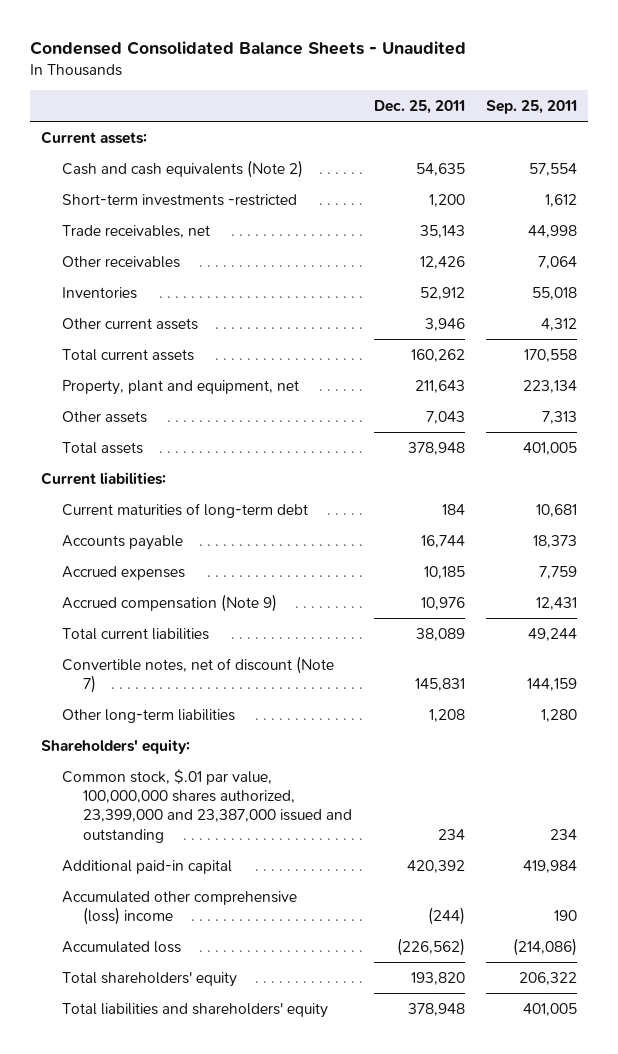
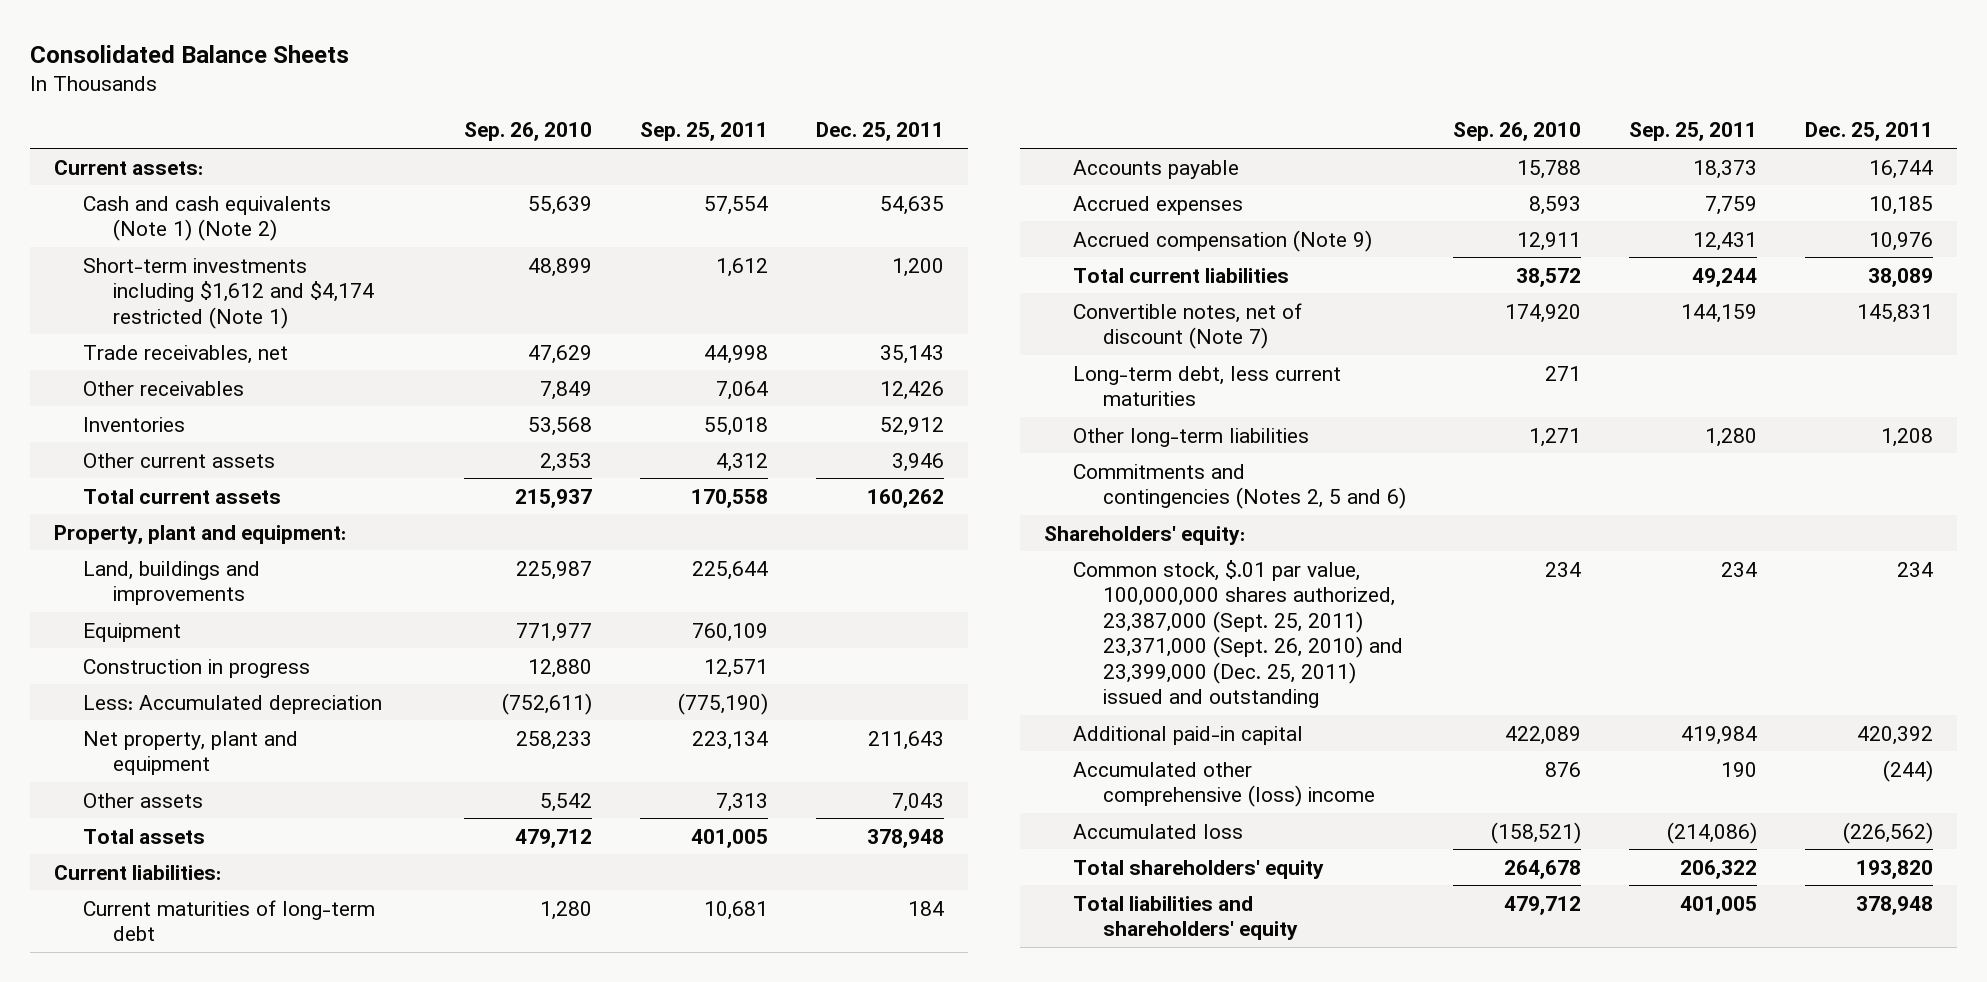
[30,41,467,56] Condensed Consolidated Balance Sheets - Unaudited -> [30,44,350,63] Consolidated Balance Sheets
none -> [463,122,592,142] Sep. 26, 2010
[62,159,304,178] Cash and cash equivalents (Note 2) -> [83,195,332,242] Cash and cash equivalents (Note 1) (Note 2)
[62,193,298,206] Short-term investments -restricted -> [83,257,374,329] Short-term investments including $1,612 and $4,174 restricted (Note 1)
none -> [54,524,347,544] Property, plant and equipment:
none -> [83,560,261,606] Land, buildings and improvements
none -> [83,622,182,642] Equipment
none -> [83,658,311,678] Construction in progress
none -> [83,694,383,714] Less: Accumulated depreciation
[62,379,300,395] Property, plant and equipment, net -> [83,730,299,776] Net property, plant and equipment
none -> [1073,365,1342,407] Long-term debt, less current maturities
none -> [1073,463,1406,510] Commitments and contingencies (Notes 2, 5 and 6)
[62,768,352,843] Common stock, $.01 par value, 100,000,000 shares authorized, 23,399,000 and 23,387,000 issued and outstanding -> [1073,559,1403,709] Common stock, $.01 par value, 100,000,000 shares authorized, 23,387,000 (Sept. 25, 2011) 23,371,000 (Sept. 26, 2010) and 23,399,000 (Dec. 25, 2011) issued and outstanding

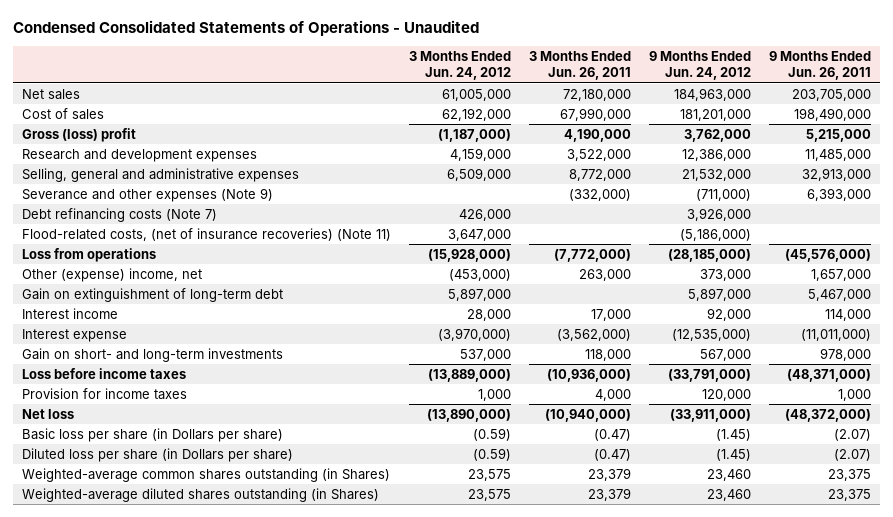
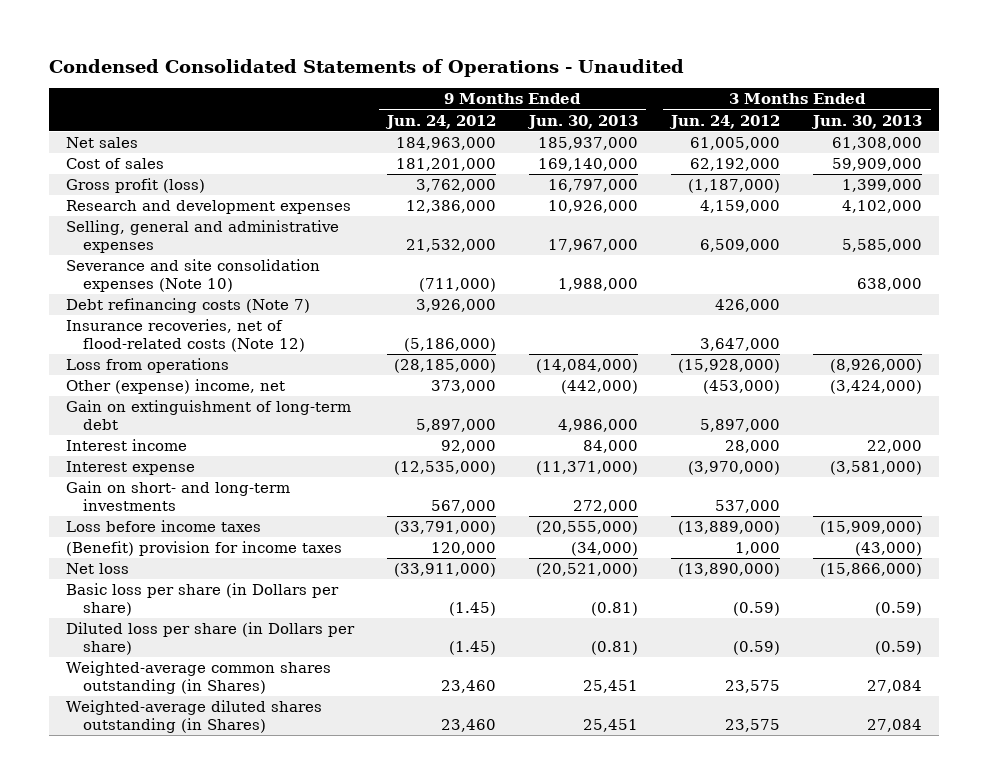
[528,50,631,81] 3 Months Ended Jun. 26, 2011 -> none
[768,50,871,81] 9 Months Ended Jun. 26, 2011 -> none
none -> [527,114,639,129] Jun. 30, 2013
none -> [811,114,923,129] Jun. 30, 2013
[21,127,136,142] Gross (loss) profit -> [65,178,205,194] Gross profit (loss)
[21,187,273,202] Severance and other expenses (Note 9) -> [65,259,320,292] Severance and site consolidation expenses (Note 10)
[21,227,391,241] Flood-related costs, (net of insurance recoveries) (Note 11) -> [65,319,306,352] Insurance recoveries, net of flood-related costs (Note 12)
[21,387,187,400] Provision for income taxes -> [65,541,342,557] (Benefit) provision for income taxes

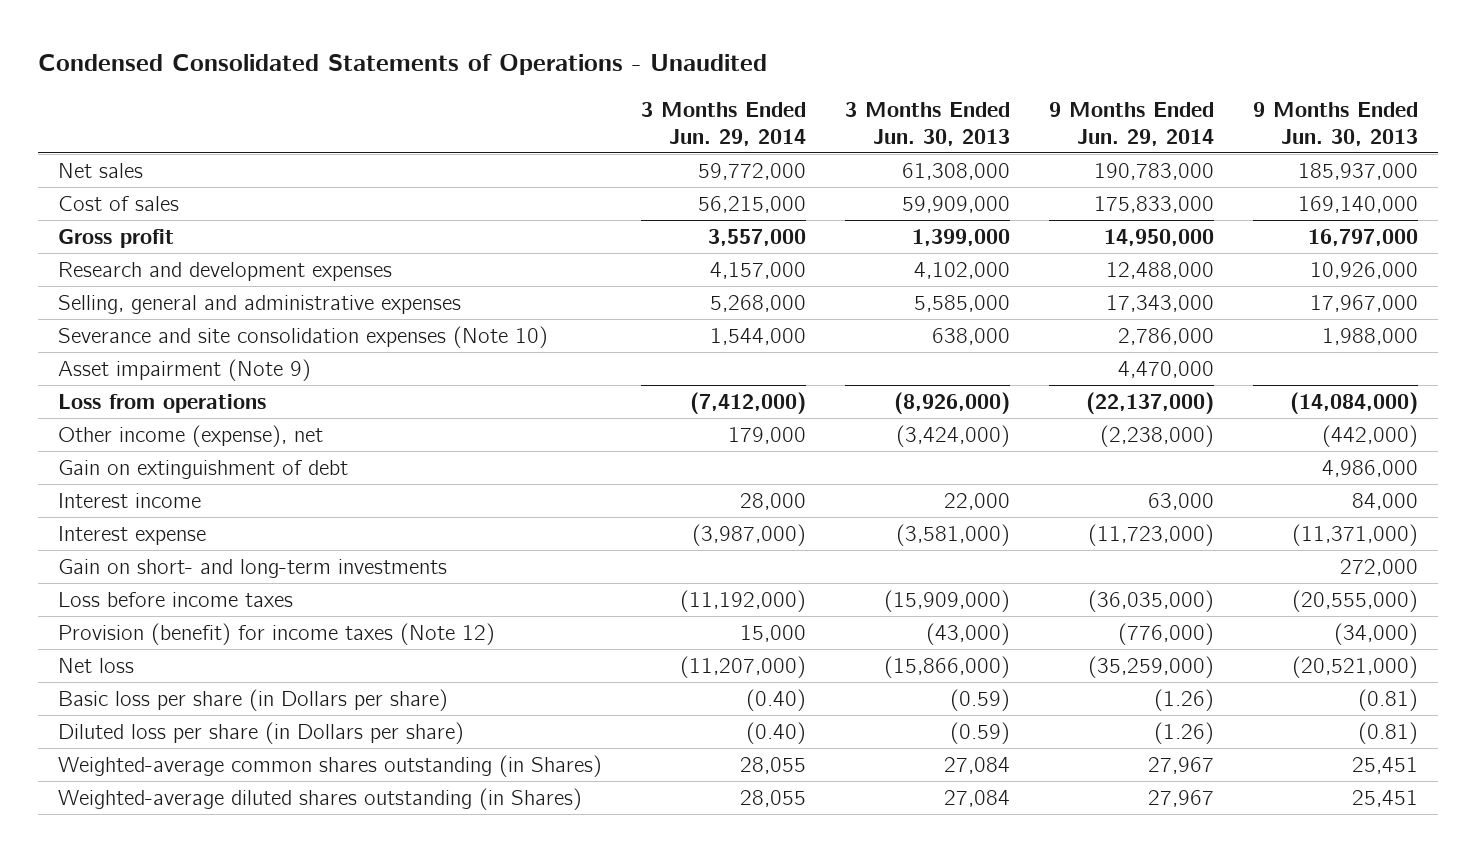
[384,114,496,129] Jun. 24, 2012 -> none
[669,114,781,129] Jun. 24, 2012 -> none
none -> [640,101,806,146] 3 Months Ended Jun. 29, 2014
none -> [1049,101,1215,146] 9 Months Ended Jun. 29, 2014
[65,178,205,194] Gross profit (loss) -> [57,228,174,248] Gross profit
[65,298,310,314] Debt refinancing costs (Note 7) -> none
[65,319,306,352] Insurance recoveries, net of flood-related costs (Note 12) -> none
none -> [57,358,311,381] Asset impairment (Note 9)
[65,379,285,395] Other (expense) income, net -> [57,424,323,447] Other income (expense), net
[65,400,351,430] Gain on extinguishment of long-term debt -> [57,459,348,479] Gain on extinguishment of debt
[65,541,342,557] (Benefit) provision for income taxes -> [57,622,495,645] Provision (benefit) for income taxes (Note 12)

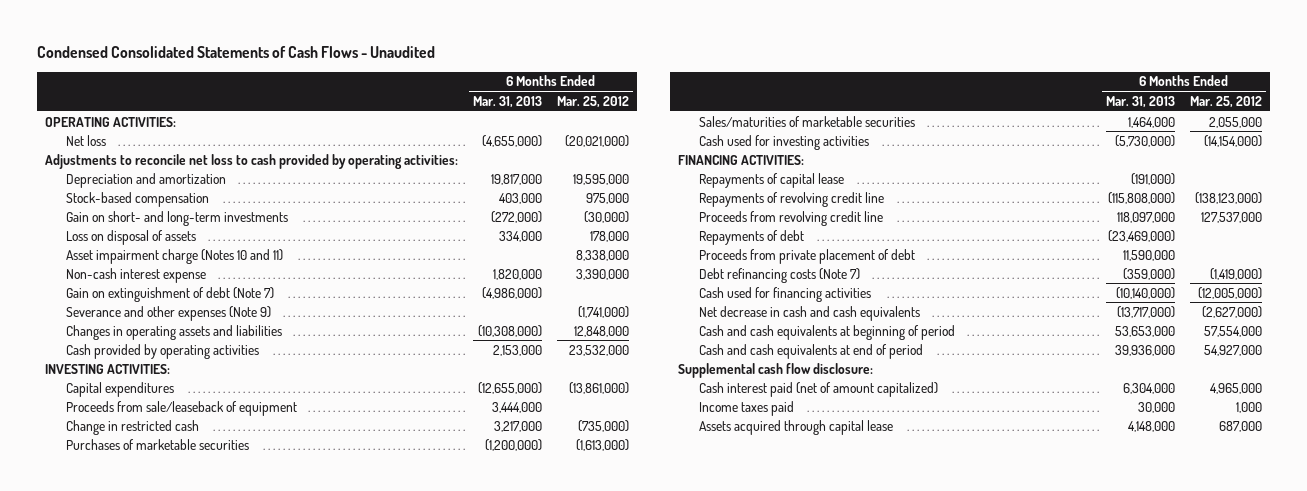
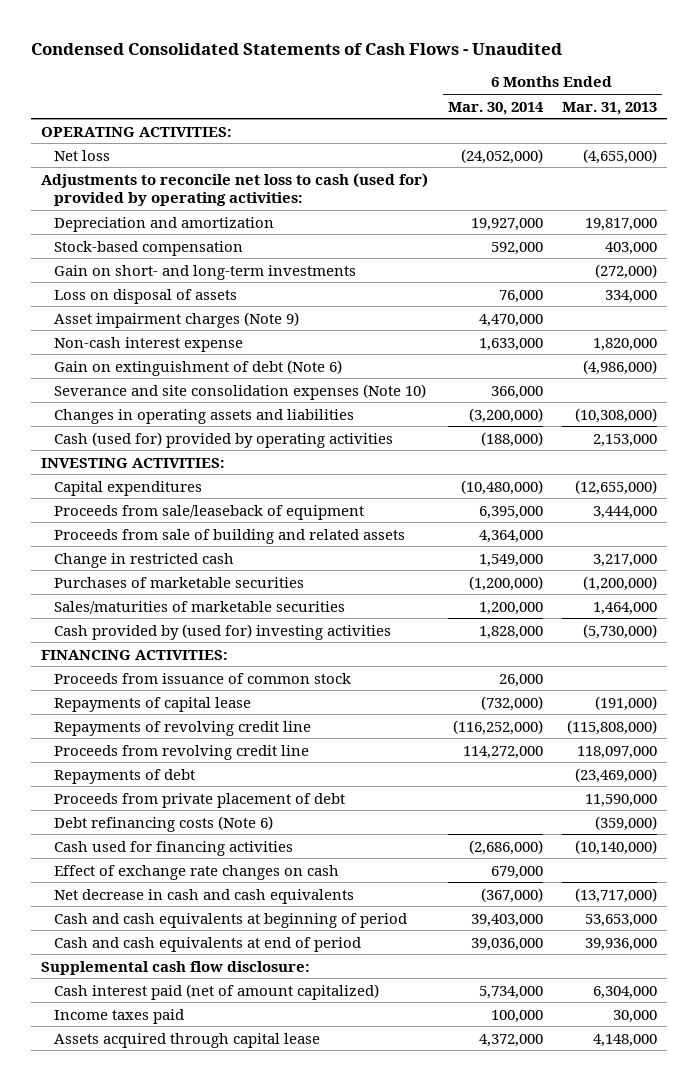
[556,95,629,108] Mar. 25, 2012 -> none
none -> [447,101,544,115] Mar. 30, 2014
[44,153,458,169] Adjustments to reconcile net loss to cash provided by operating activities: -> [41,172,429,207] Adjustments to reconcile net loss to cash (used for) provided by operating activities:
[65,248,283,264] Asset impairment charge (Notes 10 and 11) -> [53,311,299,328] Asset impairment charges (Note 9)
[65,286,274,302] Gain on extinguishment of debt (Note 7) -> [53,359,342,376] Gain on extinguishment of debt (Note 6)
[65,305,271,321] Severance and other expenses (Note 9) -> [53,383,426,400] Severance and site consolidation expenses (Note 10)
[65,343,259,359] Cash provided by operating activities -> [53,431,393,448] Cash (used for) provided by operating activities
none -> [53,528,405,544] Proceeds from sale of building and related assets
[699,134,870,150] Cash used for investing activities -> [53,623,391,640] Cash provided by (used for) investing activities
none -> [53,672,351,684] Proceeds from issuance of common stock
[699,267,861,283] Debt refinancing costs (Note 7) -> [53,815,273,832] Debt refinancing costs (Note 6)
none -> [53,864,339,880] Effect of exchange rate changes on cash

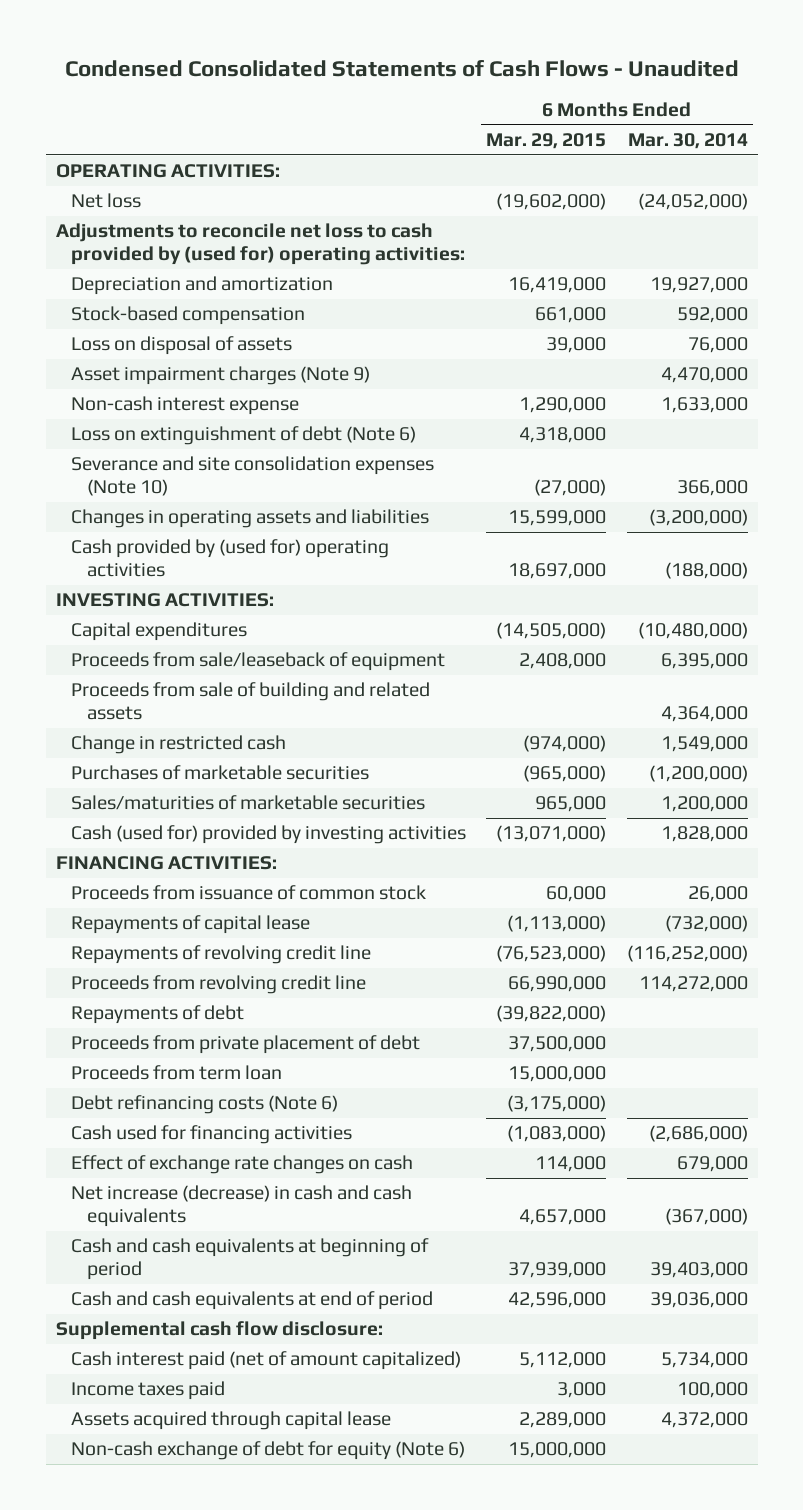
[562,101,658,115] Mar. 31, 2013 -> none
none -> [486,133,607,150] Mar. 29, 2015
[41,172,429,207] Adjustments to reconcile net loss to cash (used for) provided by operating activities: -> [55,223,466,266] Adjustments to reconcile net loss to cash provided by (used for) operating activities:
[53,264,356,280] Gain on short- and long-term investments -> none
[53,359,342,376] Gain on extinguishment of debt (Note 6) -> [71,426,417,446] Loss on extinguishment of debt (Note 6)
[53,431,393,448] Cash (used for) provided by operating activities -> [71,539,390,578] Cash provided by (used for) operating activities
[53,623,391,640] Cash provided by (used for) investing activities -> [71,825,467,845] Cash (used for) provided by investing activities
none -> [71,1065,283,1081] Proceeds from term loan
[53,888,354,904] Net decrease in cash and cash equivalents -> [71,1185,413,1228] Net increase (decrease) in cash and cash equivalents
none -> [71,1441,466,1461] Non-cash exchange of debt for equity (Note 6)

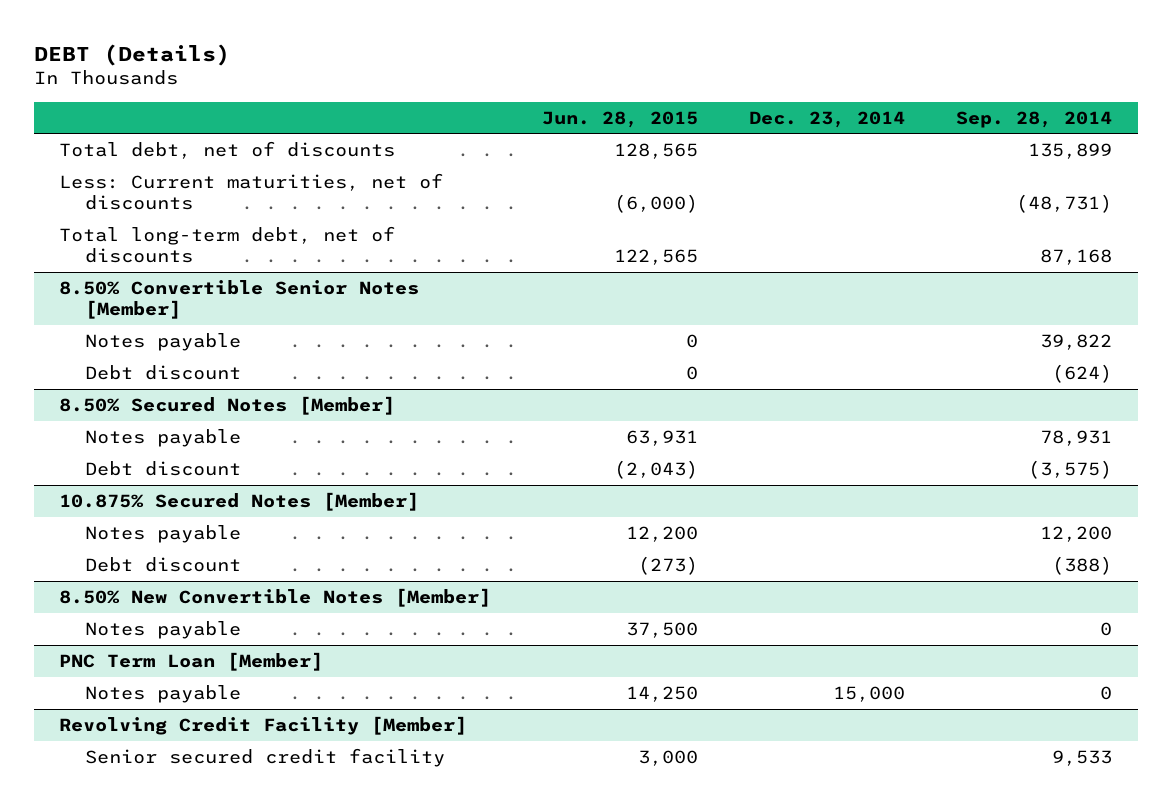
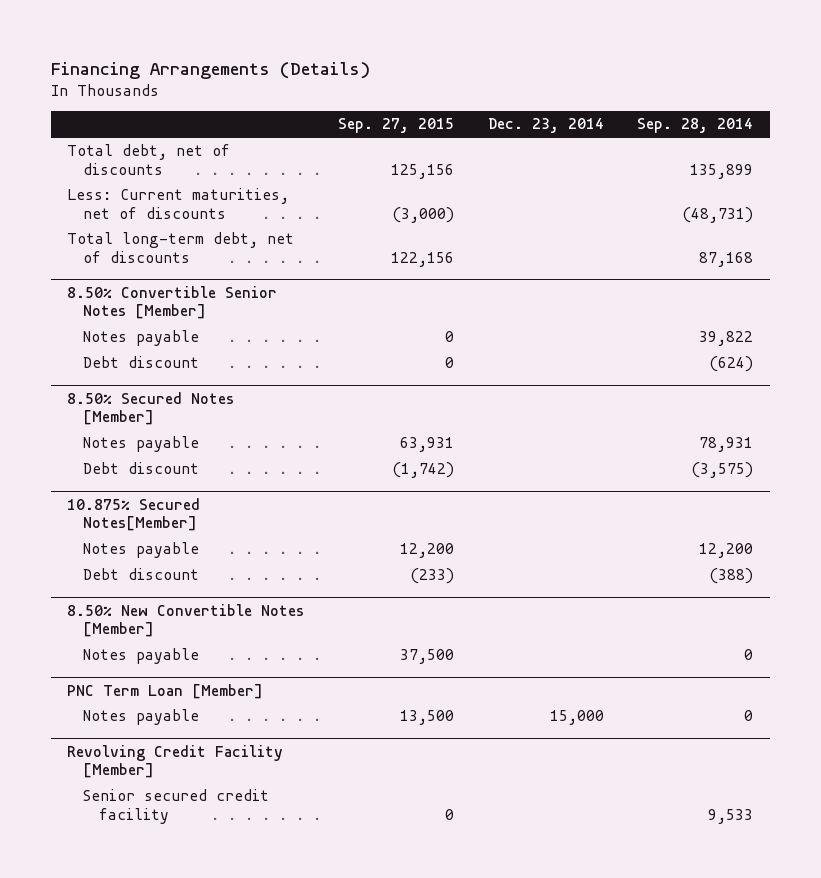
[33,43,230,66] DEBT (Details) -> [50,61,370,79] Financing Arrangements (Details)
[542,110,699,128] Jun. 28, 2015 -> none
none -> [337,118,454,134] Sep. 27, 2015
[59,492,420,512] 10.875% Secured Notes [Member] -> [67,497,201,531] 10.875% Secured Notes[Member]

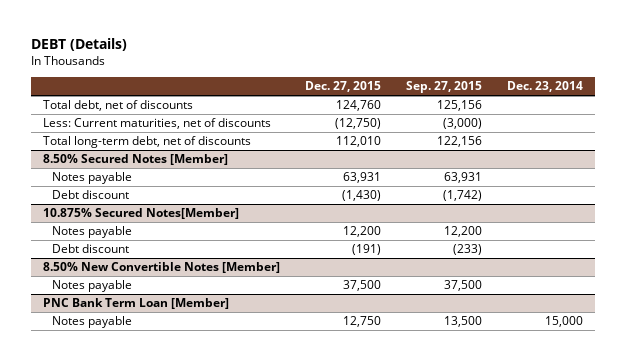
[50,61,370,79] Financing Arrangements (Details) -> [30,38,127,52] DEBT (Details)
[637,118,754,134] Sep. 28, 2014 -> none
none -> [304,81,381,93] Dec. 27, 2015
[67,285,278,319] 8.50% Convertible Senior Notes [Member] -> none
[83,330,200,347] Notes payable -> none
[83,356,200,369] Debt discount -> none
[67,683,264,699] PNC Term Loan [Member] -> [43,298,230,310] PNC Bank Term Loan [Member]
[67,744,284,778] Revolving Credit Facility [Member] -> none
[83,789,270,824] Senior secured credit facility -> none

